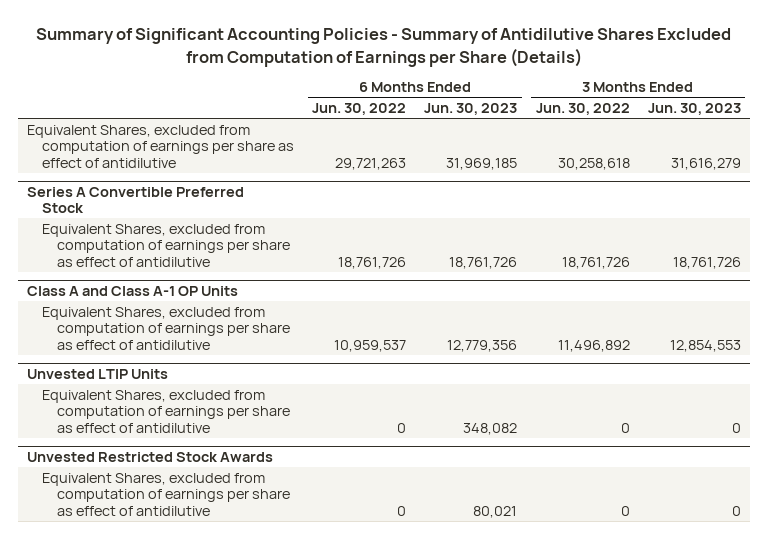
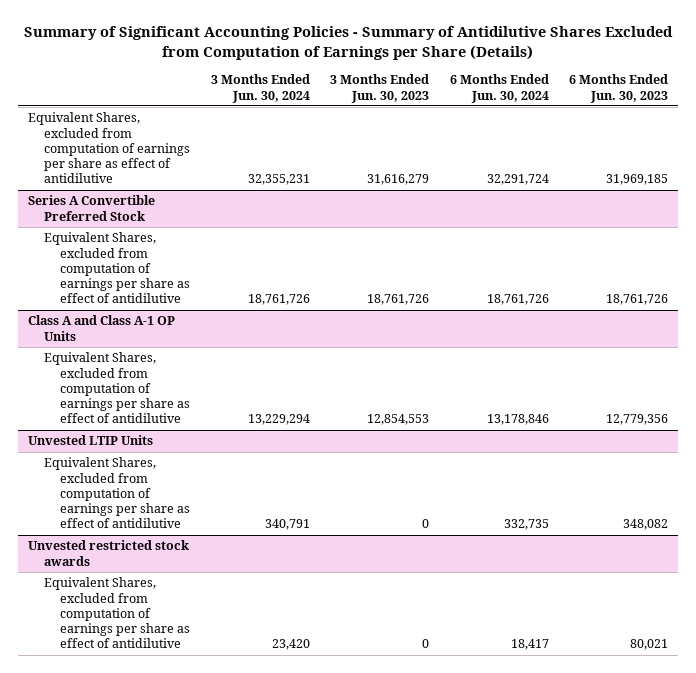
[312,103,407,116] Jun. 30, 2022 -> none
[535,103,630,116] Jun. 30, 2022 -> none
none -> [210,74,310,103] 3 Months Ended Jun. 30, 2024
none -> [449,74,549,103] 6 Months Ended Jun. 30, 2024
[27,451,274,462] Unvested Restricted Stock Awards -> [28,540,190,566] Unvested restricted stock awards

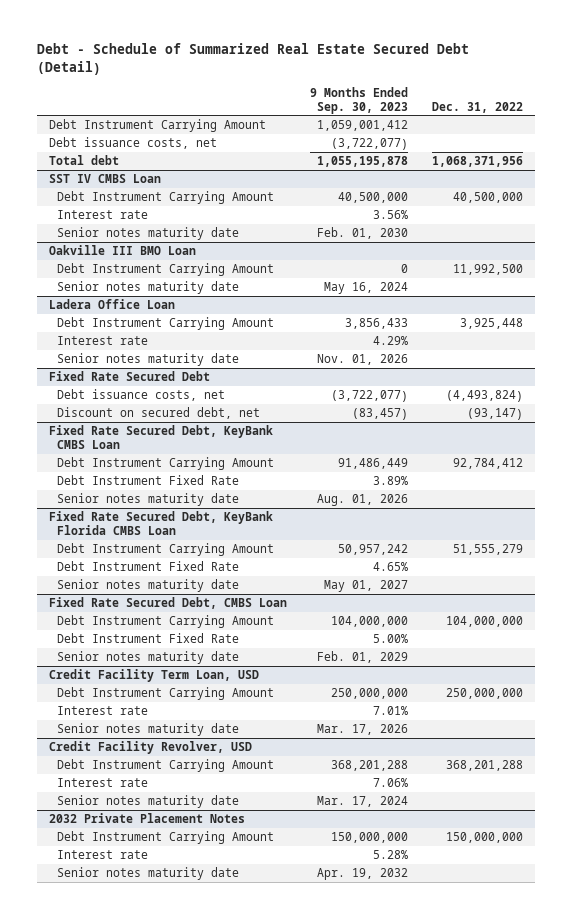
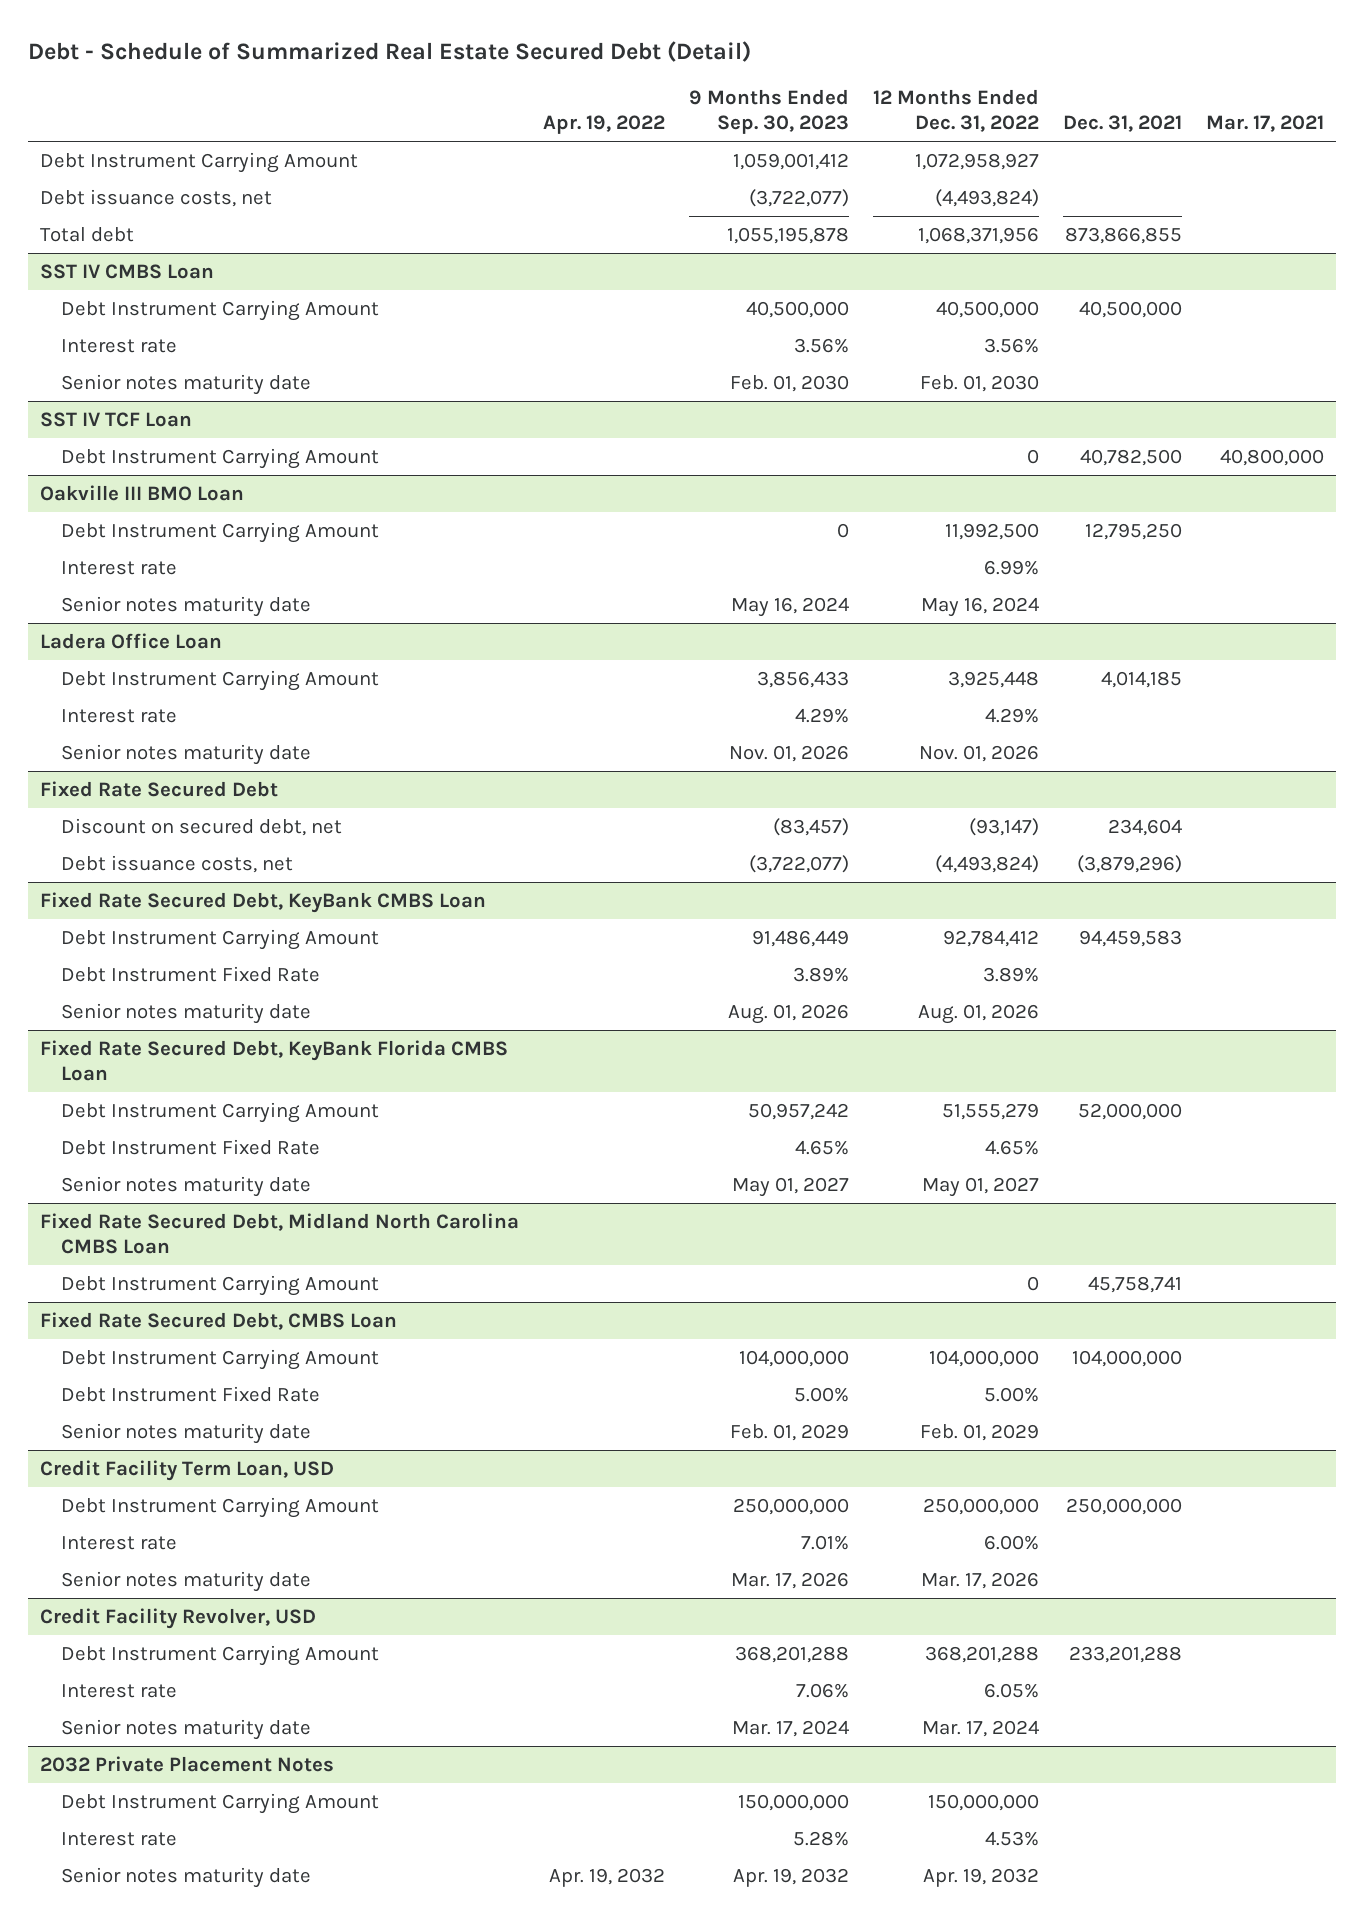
[432,101,524,113] Dec. 31, 2022 -> none
none -> [542,115,665,135] Apr. 19, 2022
none -> [873,89,1040,133] 12 Months Ended Dec. 31, 2022
none -> [1063,115,1183,133] Dec. 31, 2021
none -> [1206,115,1325,133] Mar. 17, 2021
none -> [39,411,192,427] SST IV TCF Loan
none -> [61,447,380,469] Debt Instrument Carrying Amount
none -> [61,560,178,575] Interest rate
[57,388,226,401] Debt issuance costs, net -> [61,854,294,873] Debt issuance costs, net
none -> [39,1212,519,1254] Fixed Rate Secured Debt, Midland North Carolina CMBS Loan
none -> [61,1274,380,1296] Debt Instrument Carrying Amount

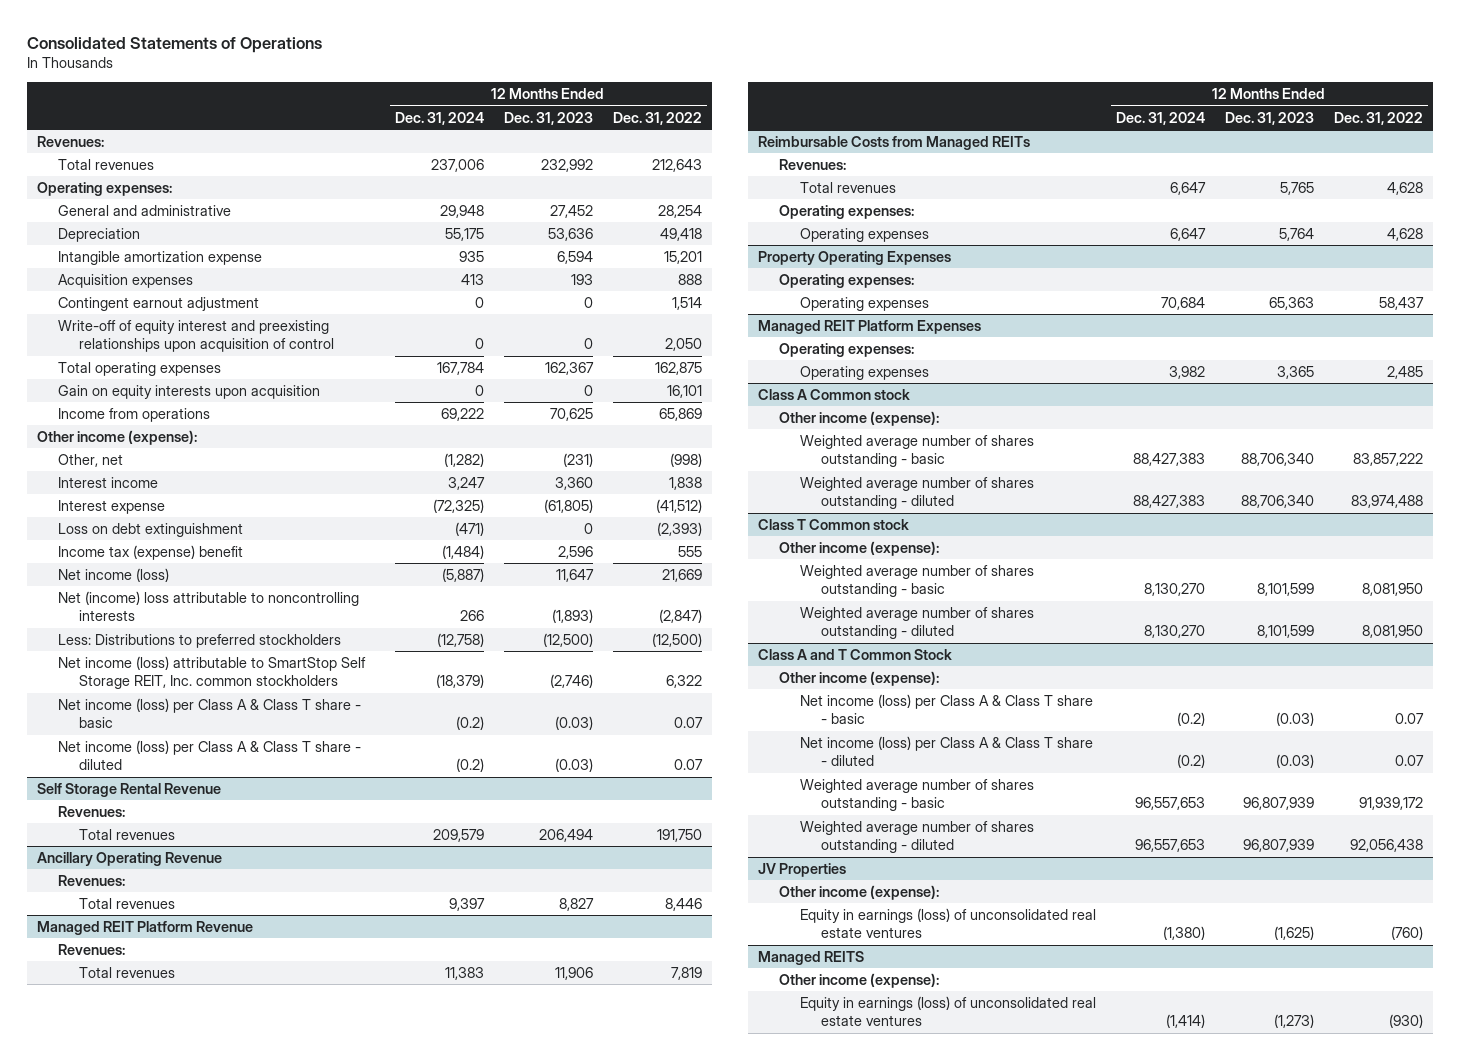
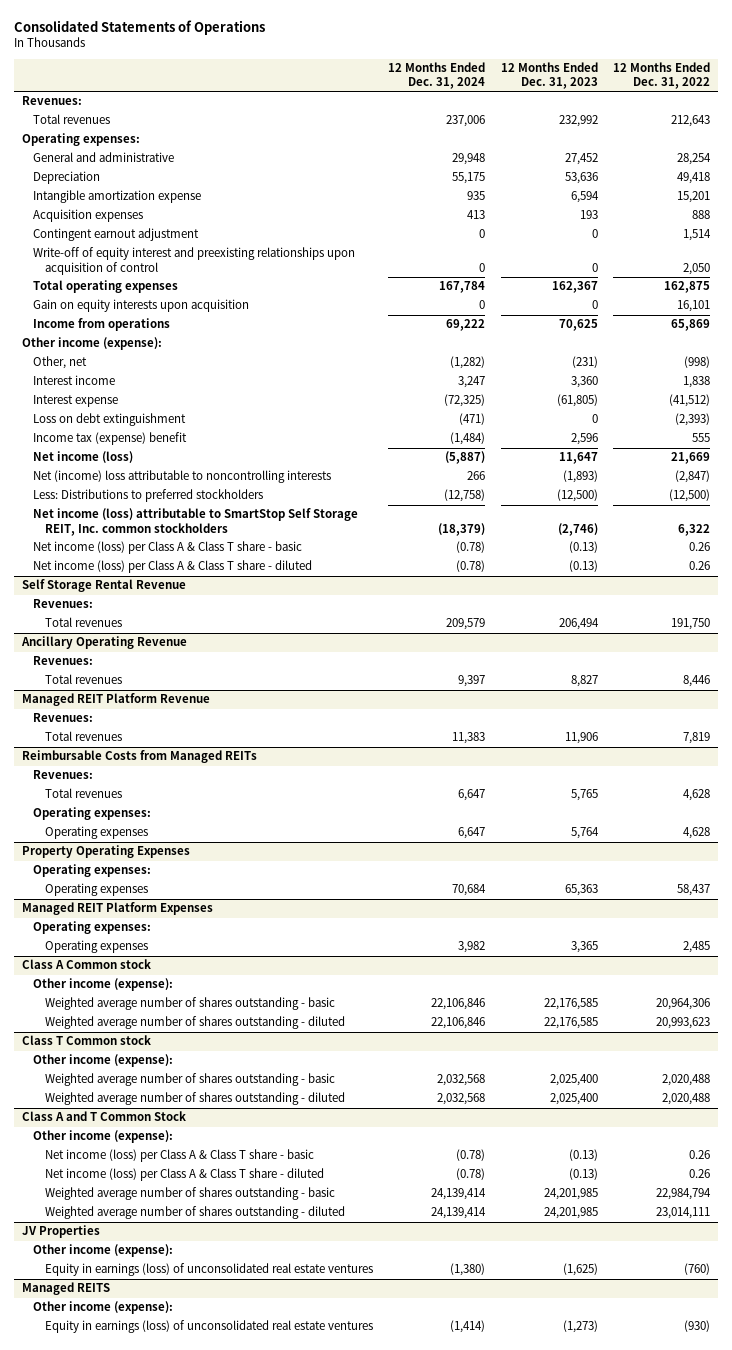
[455,716,484,731] (0.2) -> [456,541,486,554] (0.78)
[554,716,593,731] (0.03) -> [568,541,598,554] (0.13)
[673,717,703,729] 0.07 -> [689,542,711,552] 0.26
[455,758,484,773] (0.2) -> [456,560,486,573] (0.78)
[554,758,593,773] (0.03) -> [568,560,598,573] (0.13)
[673,759,703,771] 0.07 -> [689,561,711,571] 0.26
[1132,453,1205,467] 88,427,383 -> [431,998,486,1011] 22,106,846
[1240,453,1314,467] 88,706,340 -> [543,998,598,1011] 22,176,585
[1352,453,1423,467] 83,857,222 -> [656,998,711,1011] 20,964,306
[1132,495,1205,509] 88,427,383 -> [431,1017,486,1030] 22,106,846
[1240,495,1314,509] 88,706,340 -> [543,1017,598,1030] 22,176,585
[1350,495,1423,509] 83,974,488 -> [656,1017,711,1030] 20,993,623
[1143,583,1205,597] 8,130,270 -> [437,1074,486,1087] 2,032,568
[1256,583,1314,597] 8,101,599 -> [549,1074,598,1087] 2,025,400
[1361,583,1423,597] 8,081,950 -> [662,1074,711,1087] 2,020,488
[1143,625,1205,639] 8,130,270 -> [437,1093,486,1106] 2,032,568
[1256,625,1314,639] 8,101,599 -> [549,1093,598,1106] 2,025,400
[1361,625,1423,639] 8,081,950 -> [662,1093,711,1106] 2,020,488
[1176,712,1205,727] (0.2) -> [456,1149,486,1162] (0.78)
[1275,712,1314,727] (0.03) -> [568,1149,598,1162] (0.13)
[1394,713,1424,725] 0.07 -> [689,1150,711,1160] 0.26
[1176,754,1205,769] (0.2) -> [456,1168,486,1181] (0.78)
[1275,754,1314,769] (0.03) -> [568,1168,598,1181] (0.13)
[1394,755,1424,767] 0.07 -> [689,1169,711,1179] 0.26
[1134,797,1205,811] 96,557,653 -> [431,1188,487,1201] 24,139,414
[1242,797,1314,811] 96,807,939 -> [543,1188,598,1201] 24,201,985
[1358,797,1423,811] 91,939,172 -> [656,1188,712,1201] 22,984,794
[1134,839,1205,853] 96,557,653 -> [431,1207,487,1220] 24,139,414
[1242,839,1314,853] 96,807,939 -> [543,1207,598,1220] 24,201,985
[1349,839,1423,853] 92,056,438 -> [656,1207,711,1220] 23,014,111

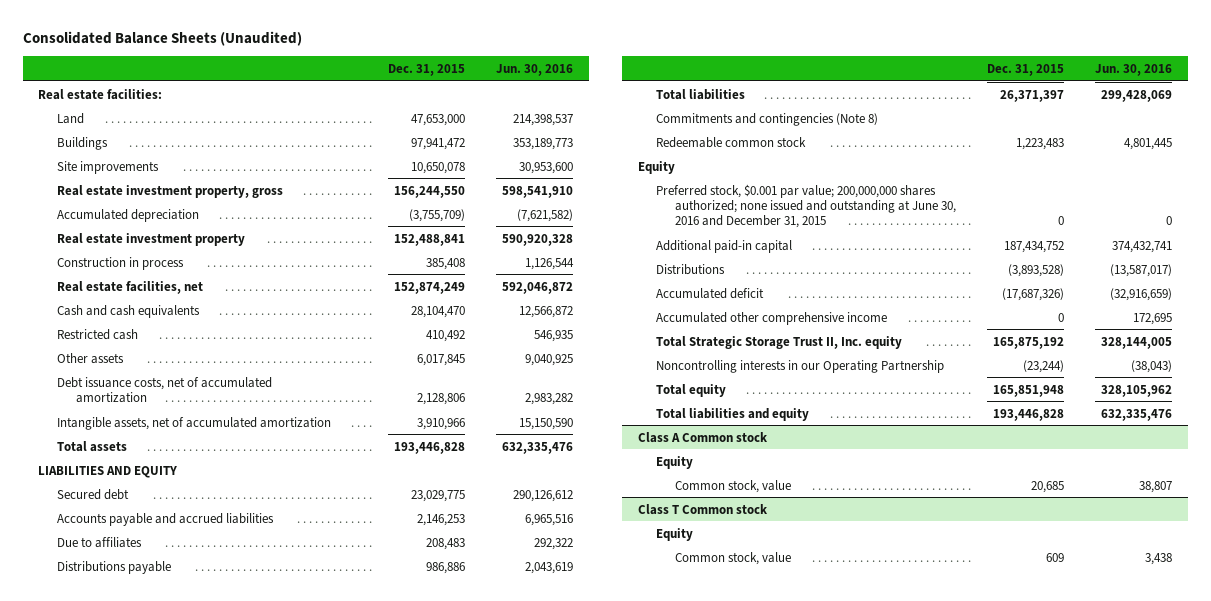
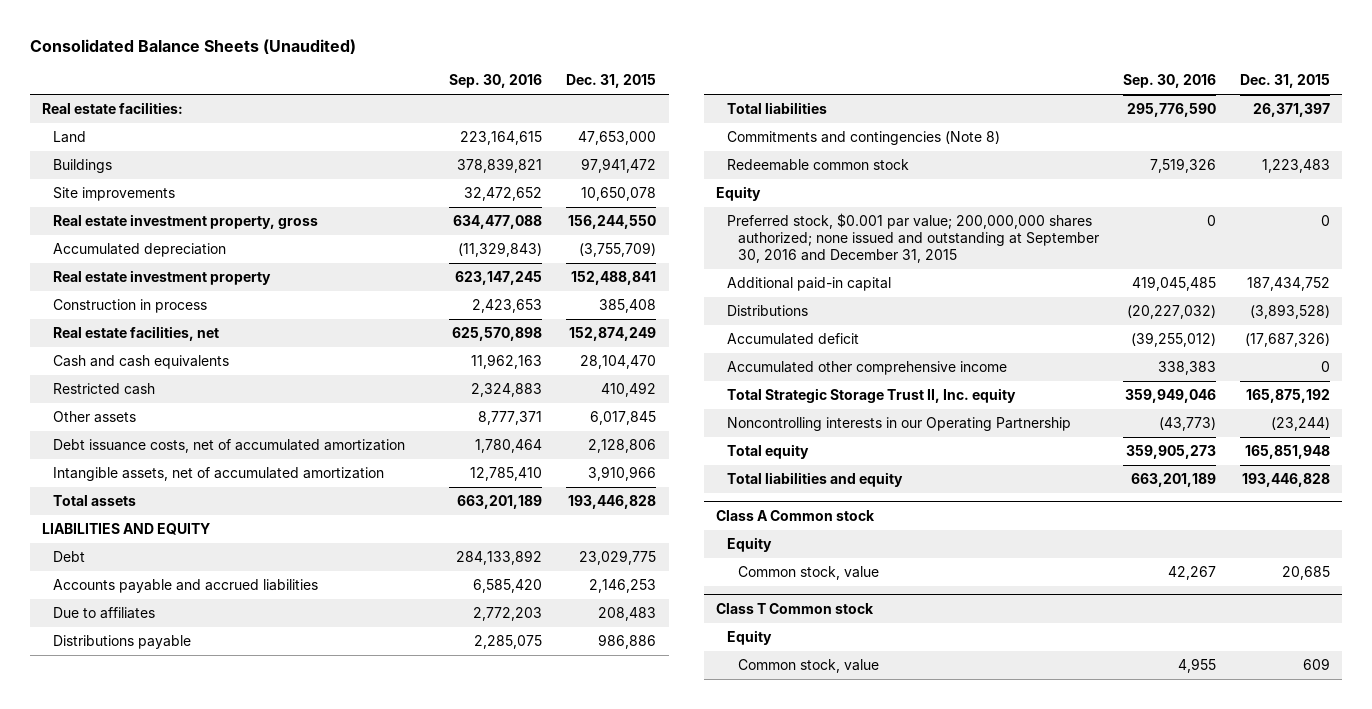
[496,64,574,77] Jun. 30, 2016 -> none
none -> [449,74,543,89] Sep. 30, 2016
[56,488,129,500] Secured debt -> [52,551,85,563] Debt
[656,183,956,229] Preferred stock, $0.001 par value; 200,000,000 shares authorized; none issued and outstanding at June 30, 2016 and December 31, 2015 -> [726,213,1099,264] Preferred stock, $0.001 par value; 200,000,000 shares authorized; none issued and outstanding at September 30, 2016 and December 31, 2015

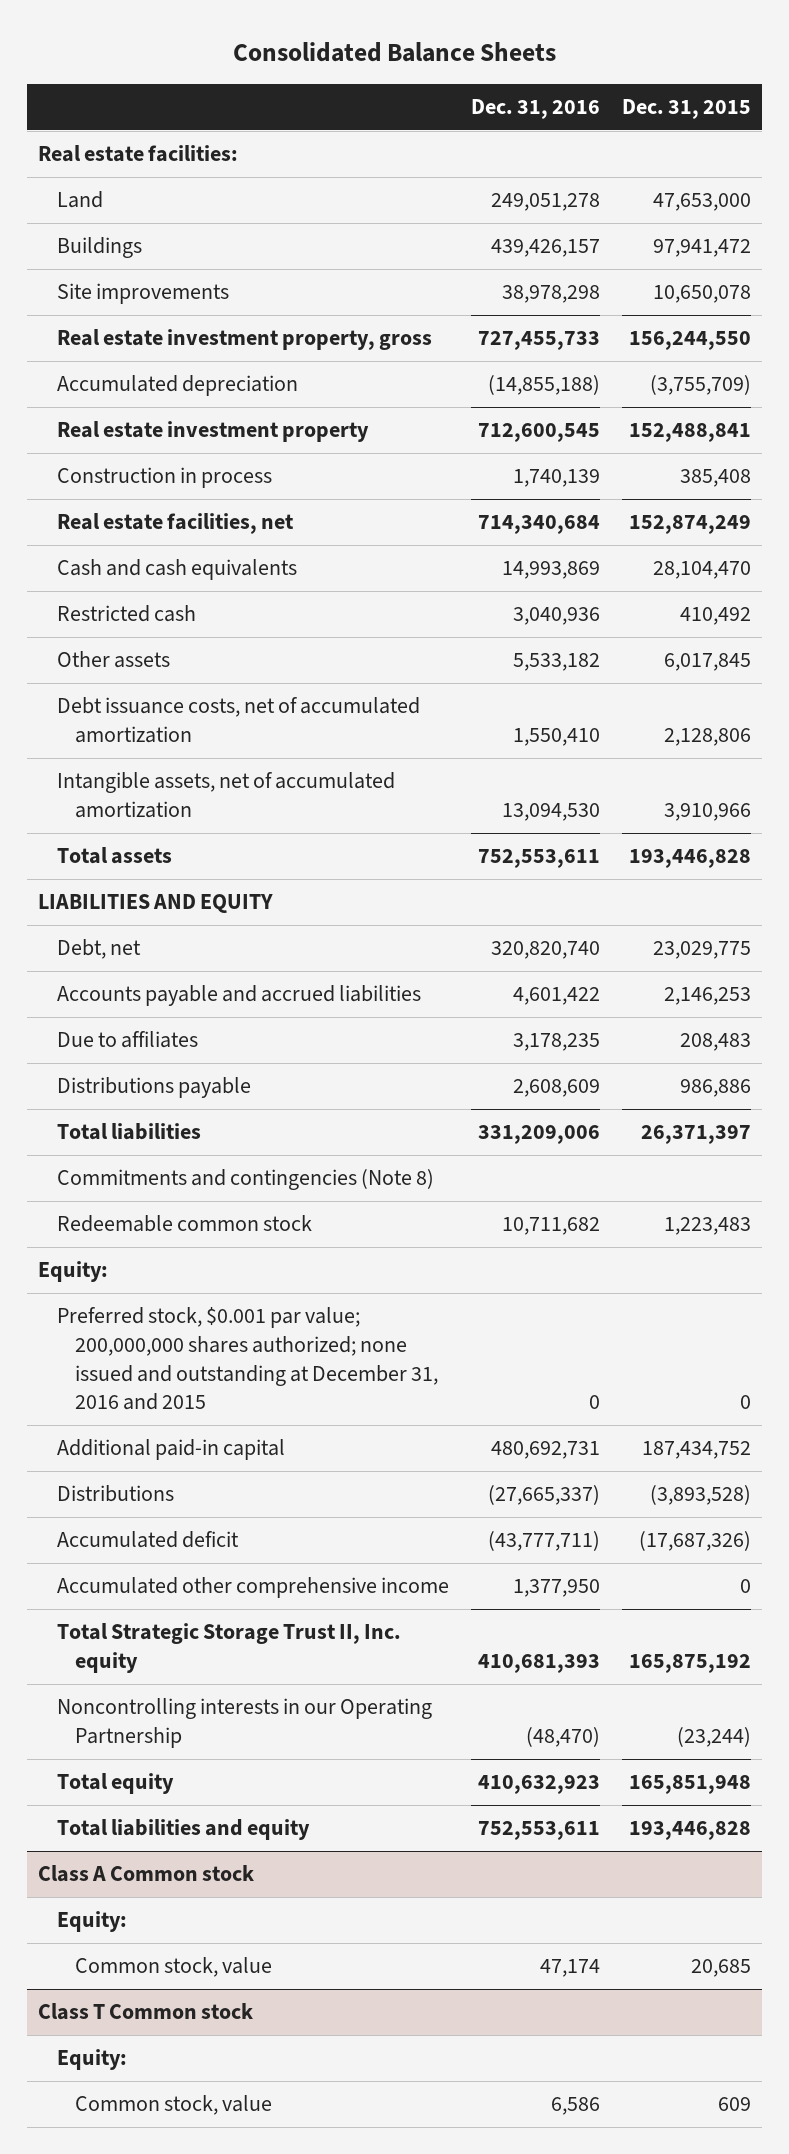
[29,38,356,54] Consolidated Balance Sheets (Unaudited) -> [232,42,556,63] Consolidated Balance Sheets
[449,74,543,89] Sep. 30, 2016 -> none
none -> [470,98,600,119] Dec. 31, 2016
[52,551,85,563] Debt -> [56,939,141,960] Debt, net
[715,186,761,202] Equity -> [38,1261,109,1283] Equity:
[726,213,1099,264] Preferred stock, $0.001 par value; 200,000,000 shares authorized; none issued and outstanding at September 30, 2016 and December 31, 2015 -> [56,1307,439,1411] Preferred stock, $0.001 par value; 200,000,000 shares authorized; none issued and outstanding at December 31, 2016 and 2015
[726,537,772,553] Equity -> [56,1911,127,1933] Equity:
[726,630,772,646] Equity -> [56,2049,127,2071] Equity:

